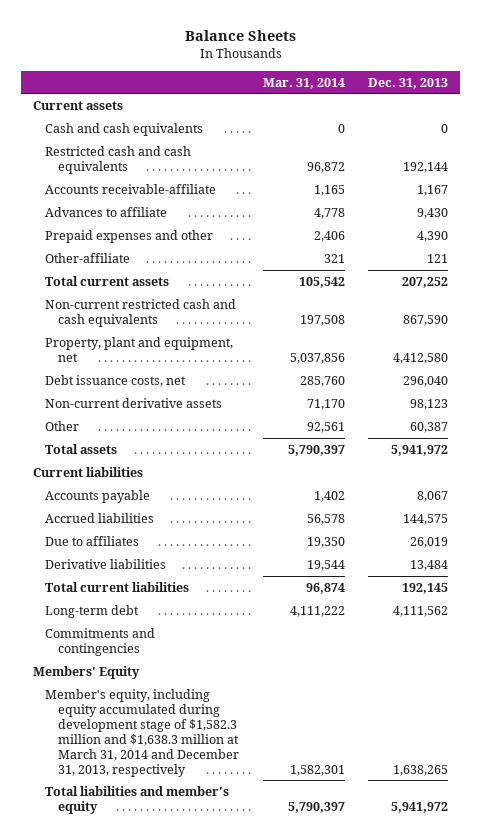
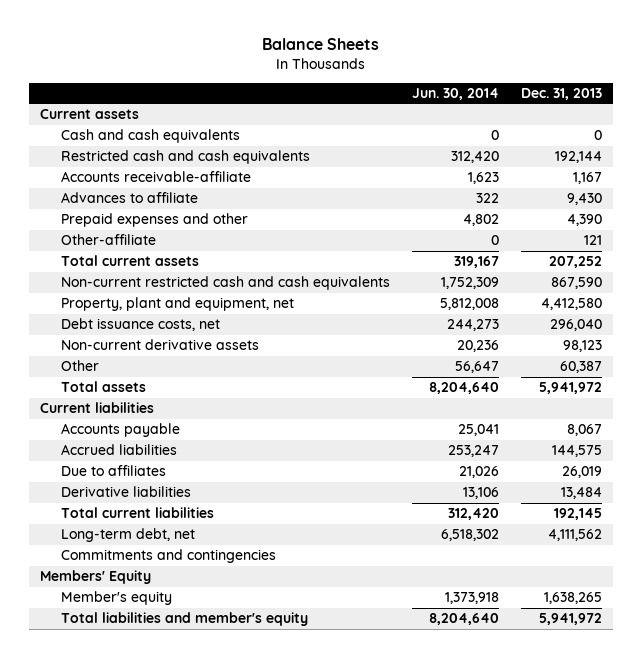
[262,77,345,89] Mar. 31, 2014 -> none
none -> [412,88,500,101] Jun. 30, 2014
[45,604,140,618] Long-term debt -> [61,528,196,543] Long-term debt, net
[45,688,239,777] Member's equity, including equity accumulated during development stage of $1,582.3 million and $1,638.3 million at March 31, 2014 and December 31, 2013, respectively -> [61,591,173,606] Member's equity

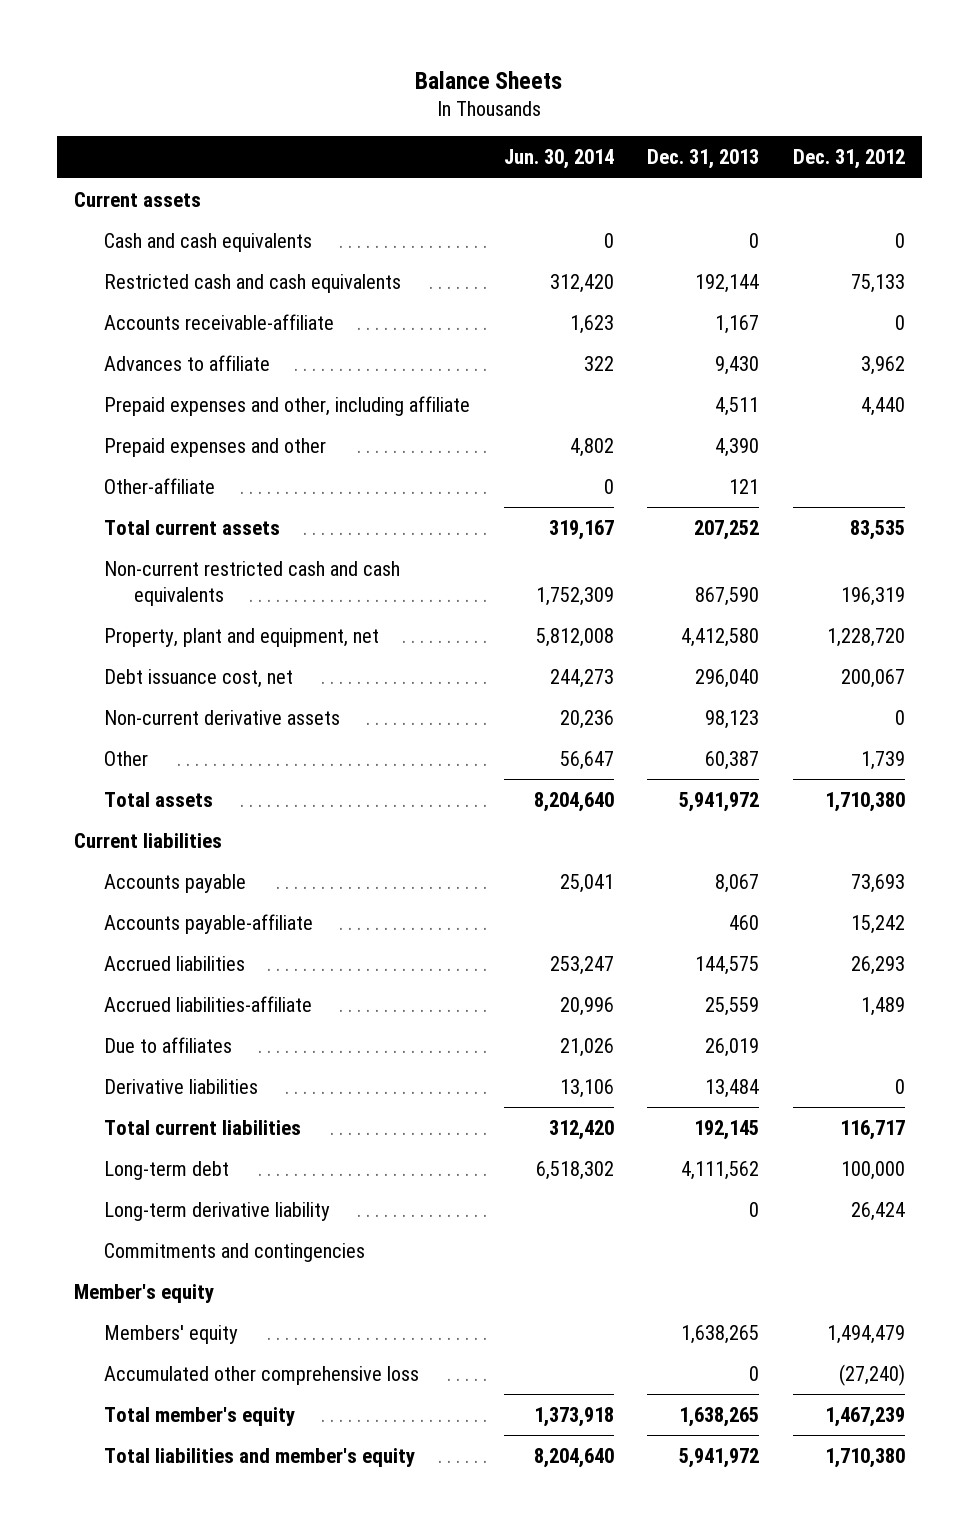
none -> [792,149,905,170] Dec. 31, 2012
none -> [103,395,470,416] Prepaid expenses and other, including affiliate
[61,318,221,332] Debt issuance costs, net -> [103,668,293,688] Debt issuance cost, net
none -> [103,913,313,934] Accounts payable-affiliate
none -> [103,995,312,1012] Accrued liabilities-affiliate
[61,528,196,543] Long-term debt, net -> [103,1160,229,1180] Long-term debt
none -> [103,1201,330,1221] Long-term derivative liability
[39,570,151,585] Members' Equity -> [73,1283,214,1303] Member's equity
none -> [103,1324,238,1344] Members' equity
none -> [103,1365,419,1385] Accumulated other comprehensive loss
[61,591,173,606] Member's equity -> [103,1406,295,1426] Total member's equity

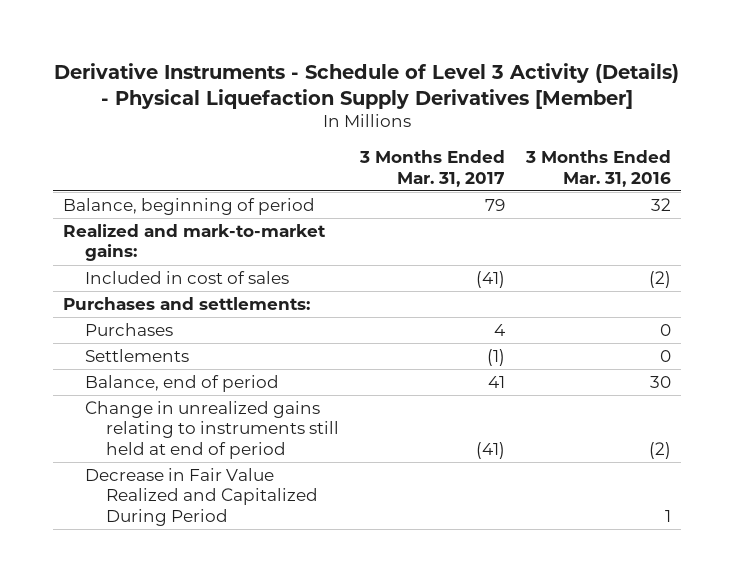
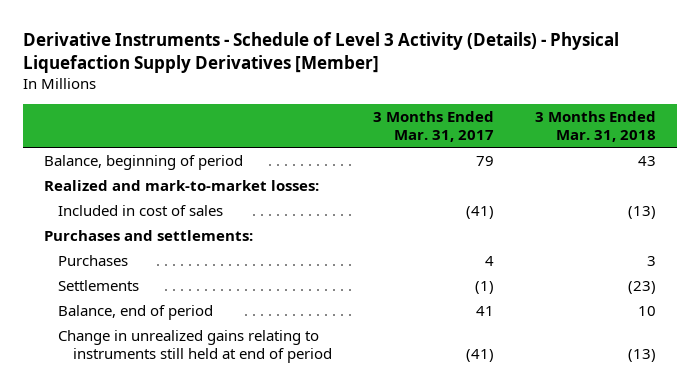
[524,150,671,187] 3 Months Ended Mar. 31, 2016 -> none
none -> [535,111,657,143] 3 Months Ended Mar. 31, 2018
[62,224,326,262] Realized and mark-to-market gains: -> [43,179,319,191] Realized and mark-to-market losses:
[84,468,319,526] Decrease in Fair Value Realized and Capitalized During Period -> none

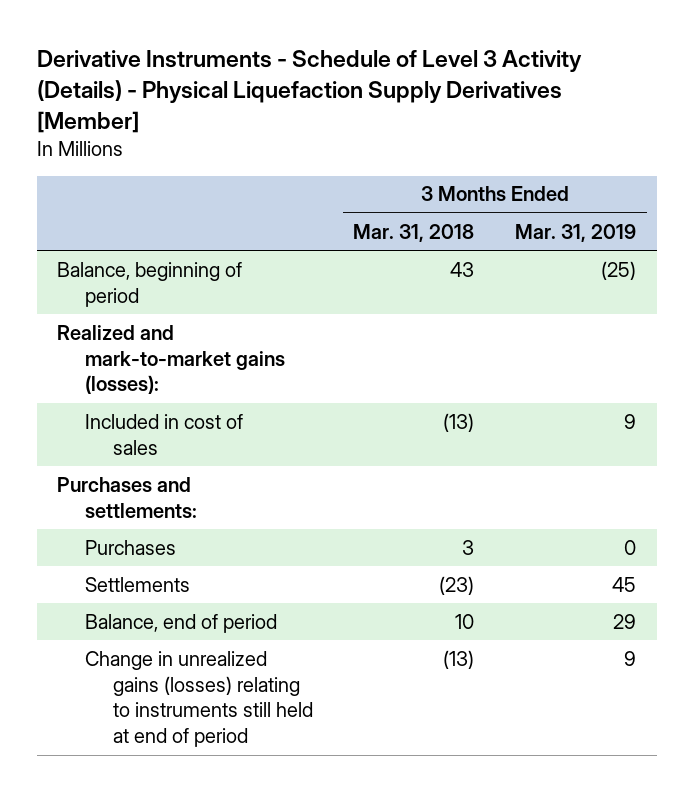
[373,111,495,143] 3 Months Ended Mar. 31, 2017 -> none
none -> [515,223,637,242] Mar. 31, 2019
[43,179,319,191] Realized and mark-to-market losses: -> [57,324,285,395] Realized and mark-to-market gains (losses):
[58,329,332,363] Change in unrealized gains relating to instruments still held at end of period -> [84,650,313,748] Change in unrealized gains (losses) relating to instruments still held at end of period

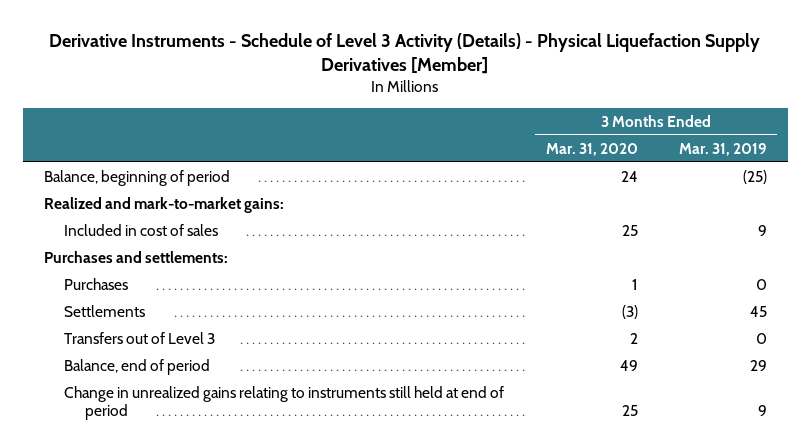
[353,223,475,242] Mar. 31, 2018 -> none
none -> [545,142,638,156] Mar. 31, 2020
[57,324,285,395] Realized and mark-to-market gains (losses): -> [43,196,284,213] Realized and mark-to-market gains:
none -> [64,331,216,344] Transfers out of Level 3
[84,650,313,748] Change in unrealized gains (losses) relating to instruments still held at end of period -> [64,385,505,421] Change in unrealized gains relating to instruments still held at end of period

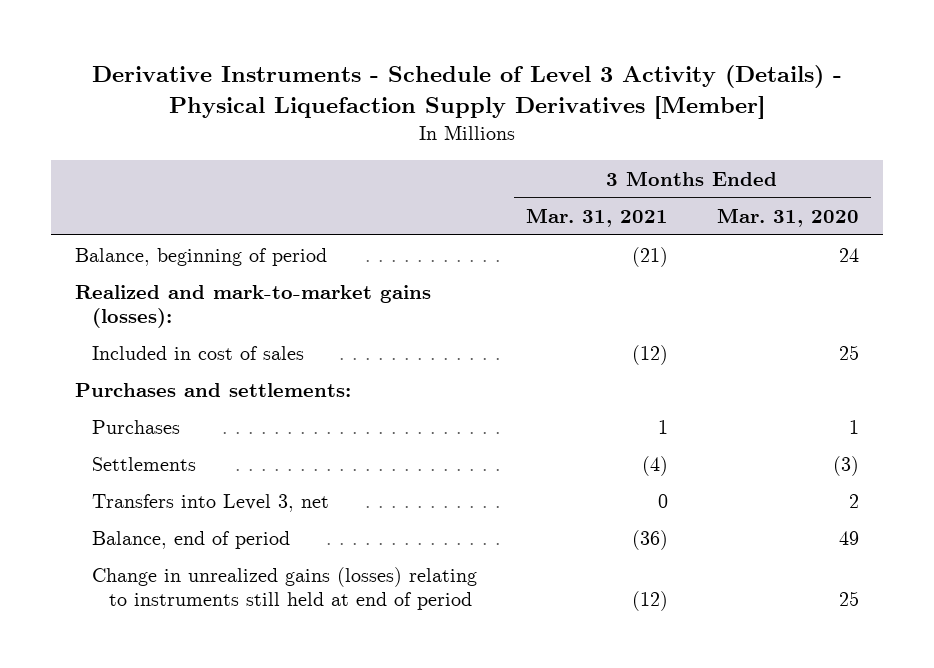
[679,142,768,156] Mar. 31, 2019 -> none
none -> [525,208,668,228] Mar. 31, 2021
[43,196,284,213] Realized and mark-to-market gains: -> [75,284,432,328] Realized and mark-to-market gains (losses):
[64,331,216,344] Transfers out of Level 3 -> [92,493,330,512] Transfers into Level 3, net
[64,385,505,421] Change in unrealized gains relating to instruments still held at end of period -> [92,566,478,610] Change in unrealized gains (losses) relating to instruments still held at end of period

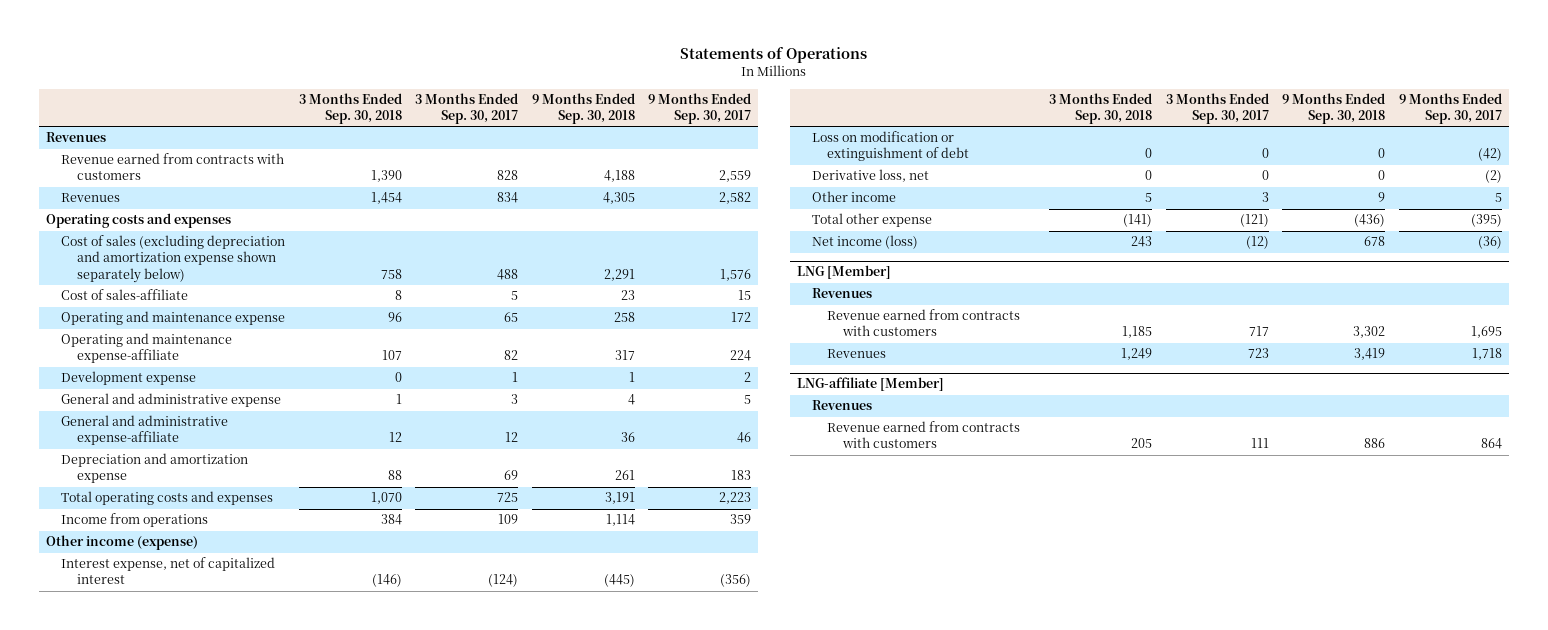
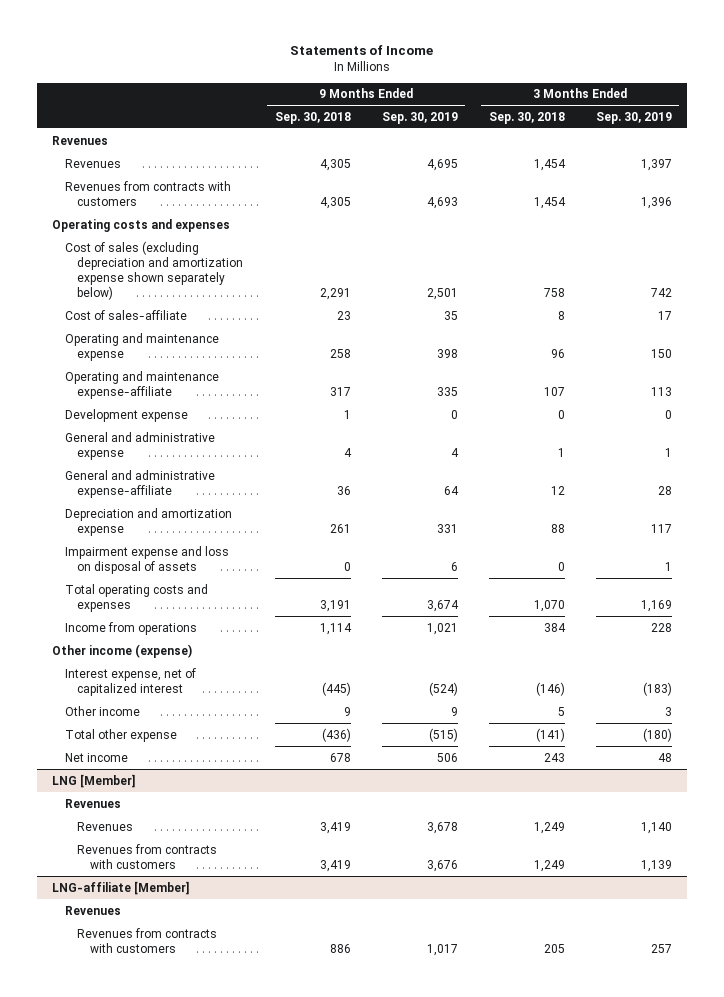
[679,46,867,63] Statements of Operations -> [289,44,433,55] Statements of Income
[415,93,519,125] 3 Months Ended Sep. 30, 2017 -> none
[648,93,752,125] 9 Months Ended Sep. 30, 2017 -> none
none -> [381,111,458,124] Sep. 30, 2019
none -> [595,111,672,124] Sep. 30, 2019
[61,153,285,181] Revenue earned from contracts with customers -> none
none -> [64,180,231,206] Revenues from contracts with customers
none -> [64,545,229,574] Impairment expense and loss on disposal of assets
[811,131,970,162] Loss on modification or extinguishment of debt -> none
[811,169,929,183] Derivative loss, net -> none
[811,235,918,250] Net income (loss) -> [64,752,128,762] Net income
[827,309,1021,337] Revenue earned from contracts with customers -> none
none -> [77,843,218,869] Revenues from contracts with customers
[827,421,1021,449] Revenue earned from contracts with customers -> [77,927,218,953] Revenues from contracts with customers

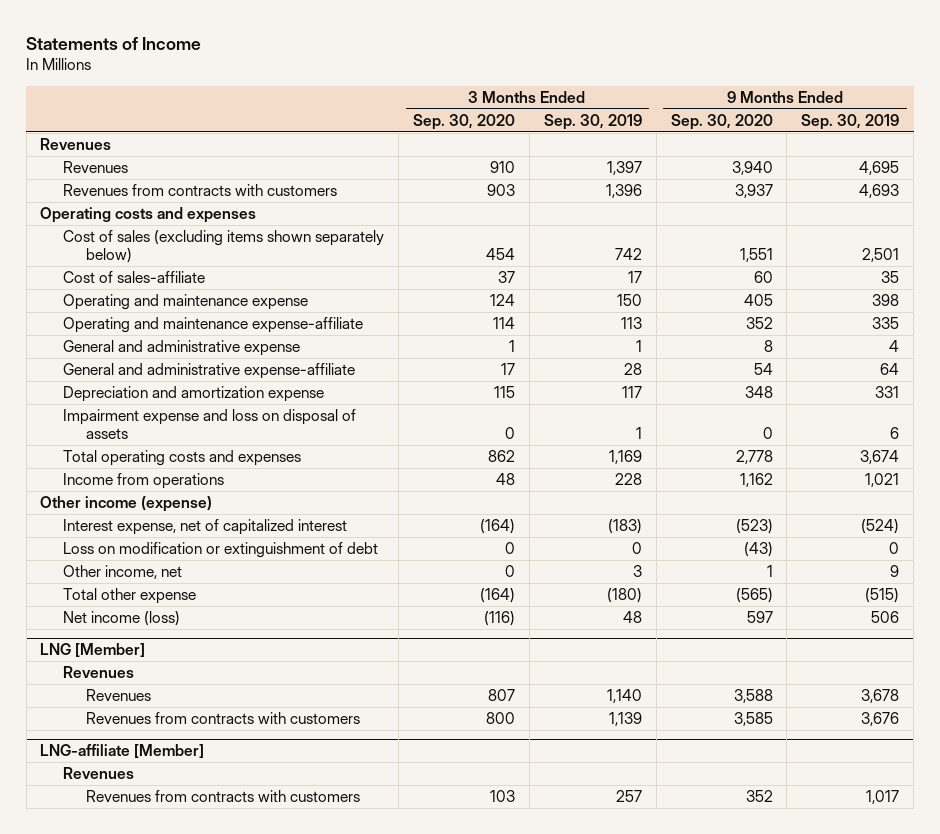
[274,111,351,124] Sep. 30, 2018 -> none
[488,111,565,124] Sep. 30, 2018 -> none
none -> [412,113,515,130] Sep. 30, 2020
none -> [670,113,773,130] Sep. 30, 2020
[64,240,244,301] Cost of sales (excluding depreciation and amortization expense shown separately below) -> [63,230,385,264] Cost of sales (excluding items shown separately below)
[64,408,188,422] Development expense -> none
none -> [63,542,379,559] Loss on modification or extinguishment of debt
[64,705,140,716] Other income -> [63,565,183,580] Other income, net
[64,752,128,762] Net income -> [63,611,181,627] Net income (loss)

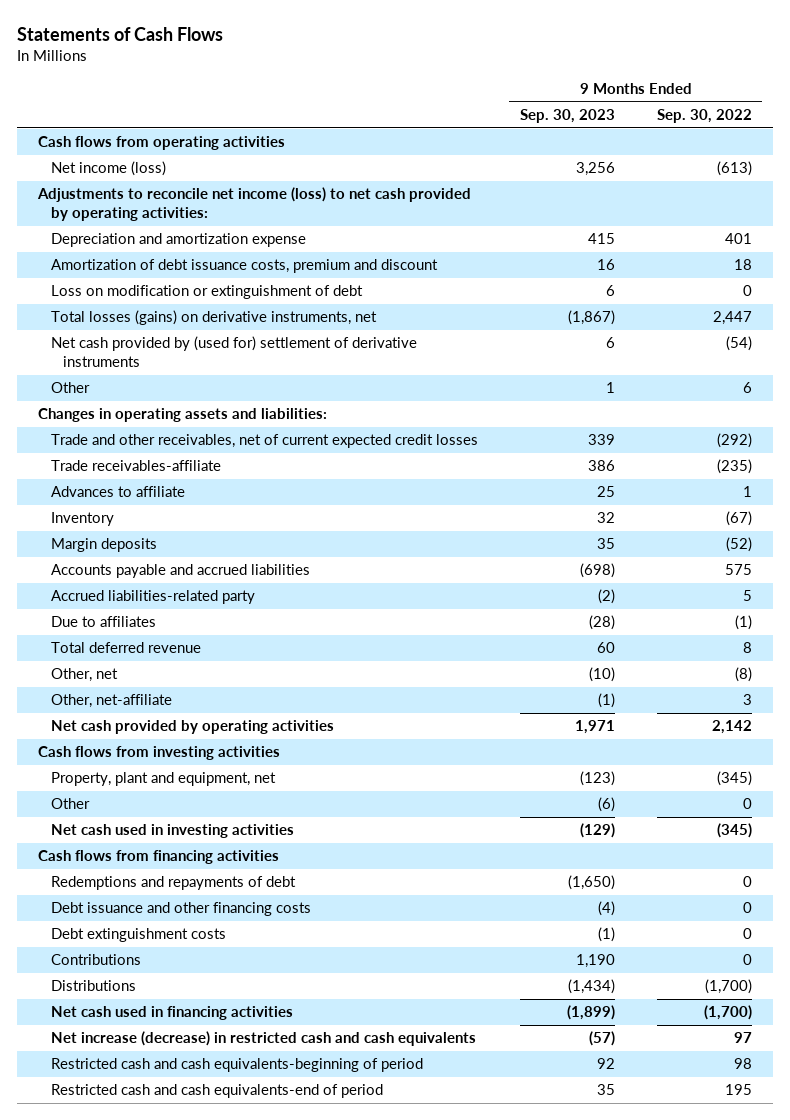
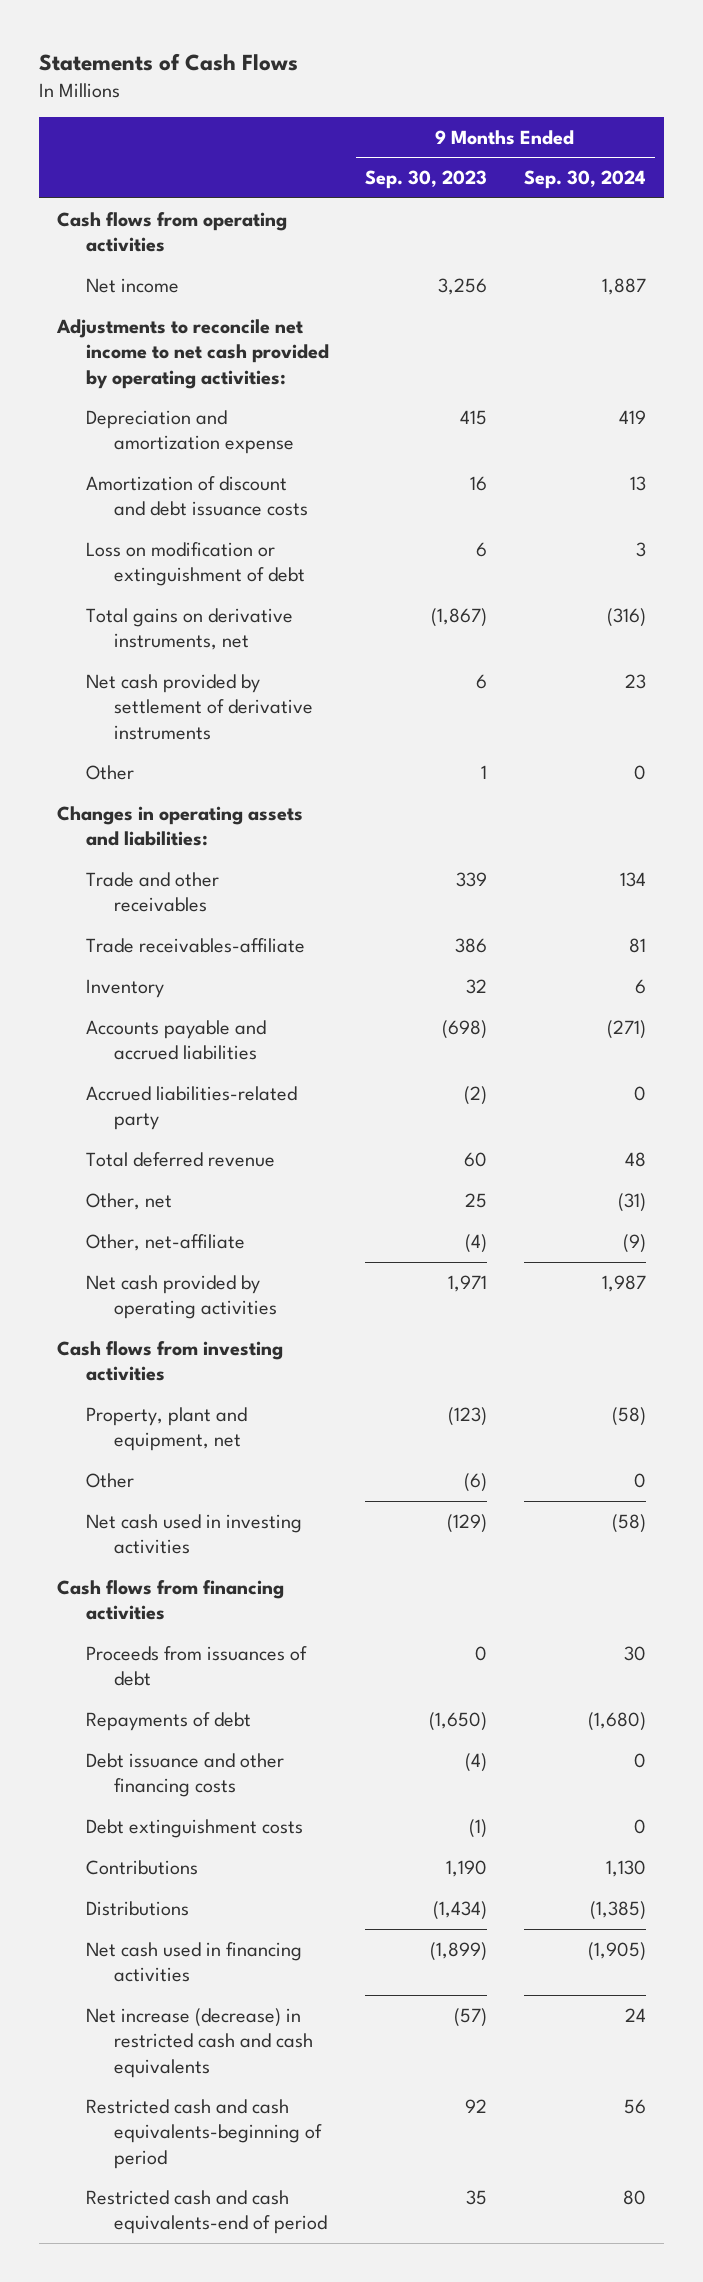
[656,109,752,124] Sep. 30, 2022 -> none
none -> [523,170,646,190] Sep. 30, 2024
[50,161,166,177] Net income (loss) -> [85,277,179,293] Net income
[37,187,472,222] Adjustments to reconcile net income (loss) to net cash provided by operating activities: -> [56,318,329,389] Adjustments to reconcile net income to net cash provided by operating activities:
[50,259,438,274] Amortization of debt issuance costs, premium and discount -> [85,475,308,517] Amortization of discount and debt issuance costs
[50,310,377,326] Total losses (gains) on derivative instruments, net -> [85,607,293,651] Total gains on derivative instruments, net
[50,336,417,368] Net cash provided by (used for) settlement of derivative instruments -> [85,673,313,740] Net cash provided by settlement of derivative instruments
[50,434,478,449] Trade and other receivables, net of current expected credit losses -> [85,871,219,913] Trade and other receivables
[50,486,185,498] Advances to affiliate -> none
[50,538,157,553] Margin deposits -> none
[50,616,156,628] Due to affiliates -> none
[588,667,615,683] (10) -> [465,1192,488,1208] 25
[597,693,615,709] (1) -> [465,1233,488,1253] (4)
none -> [85,1645,307,1687] Proceeds from issuances of debt
[50,876,296,891] Redemptions and repayments of debt -> [85,1711,251,1731] Repayments of debt

